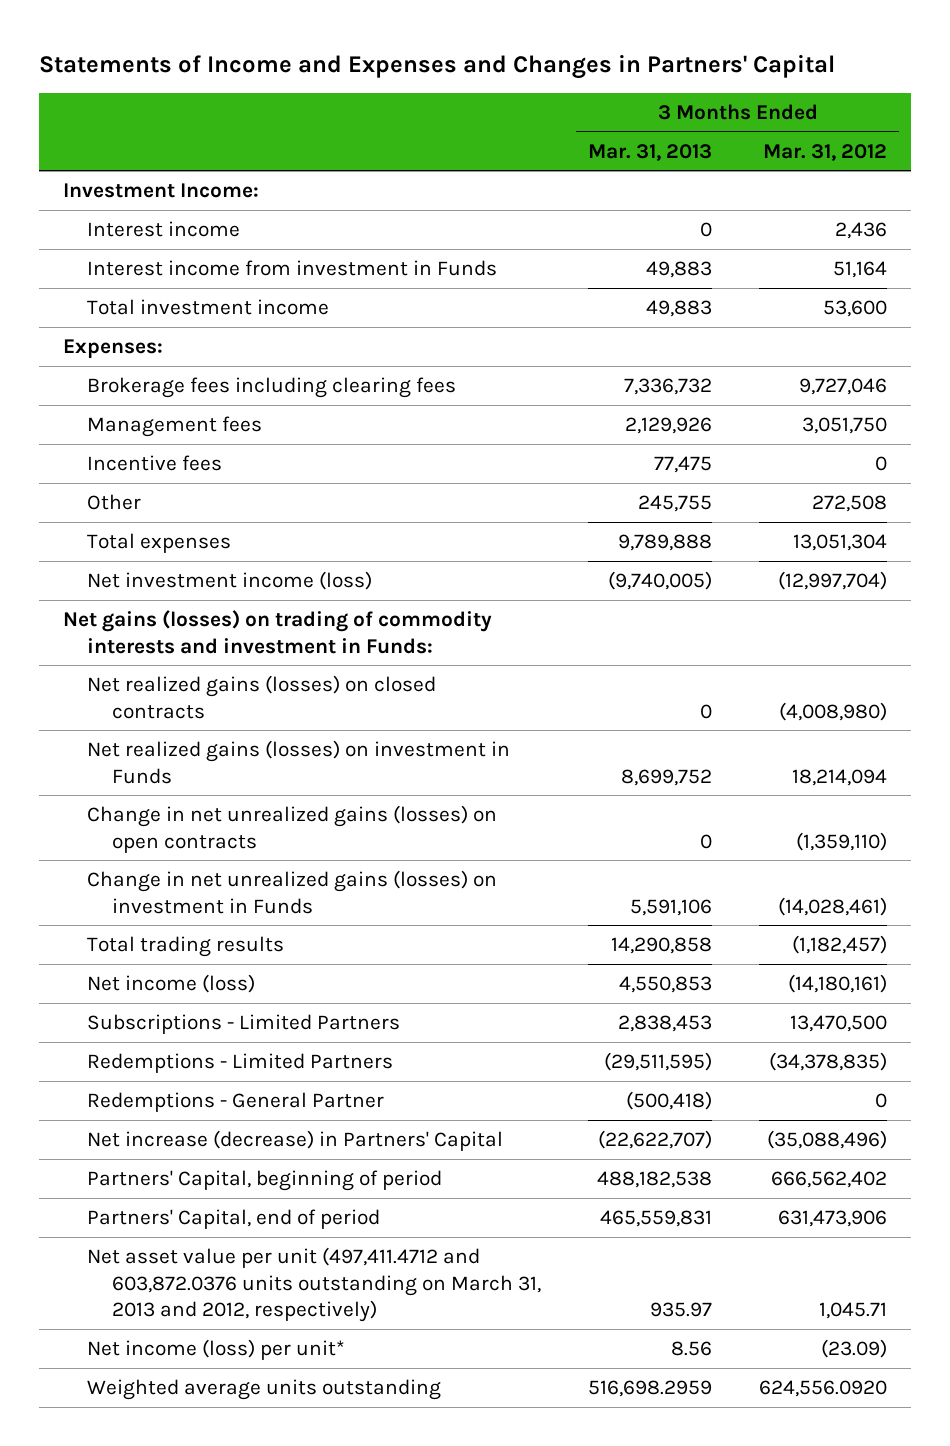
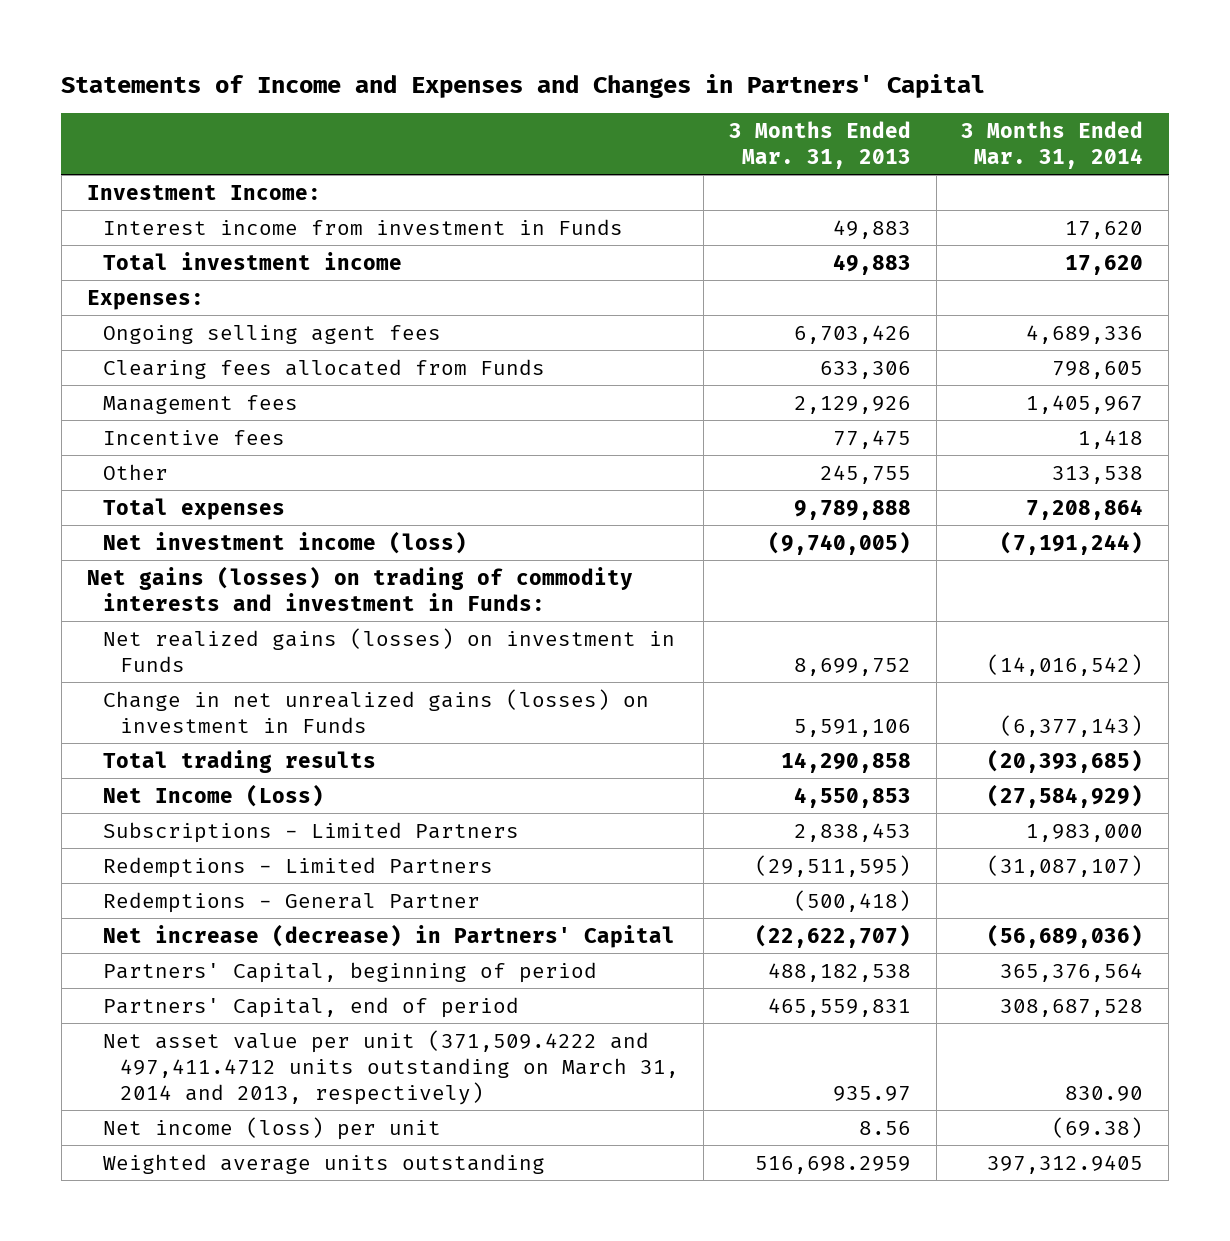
[763,143,888,161] Mar. 31, 2012 -> none
none -> [961,120,1144,169] 3 Months Ended Mar. 31, 2014
[87,221,241,238] Interest income -> none
[87,377,457,399] Brokerage fees including clearing fees -> none
none -> [103,324,442,344] Ongoing selling agent fees
none -> [103,358,546,379] Clearing fees allocated from Funds
[87,675,437,719] Net realized gains (losses) on closed contracts -> none
[87,805,498,853] Change in net unrealized gains (losses) on open contracts -> none
[87,974,256,994] Net income (loss) -> [103,783,325,807] Net Income (Loss)
[87,1247,541,1322] Net asset value per unit (497,411.4712 and 603,872.0376 units outstanding on March 31, 2013 and 2012, respectively) -> [103,1029,679,1105] Net asset value per unit (371,509.4222 and 497,411.4712 units outstanding on March 31, 2014 and 2013, respectively)
[87,1339,346,1361] Net income (loss) per unit* -> [103,1116,442,1140] Net income (loss) per unit

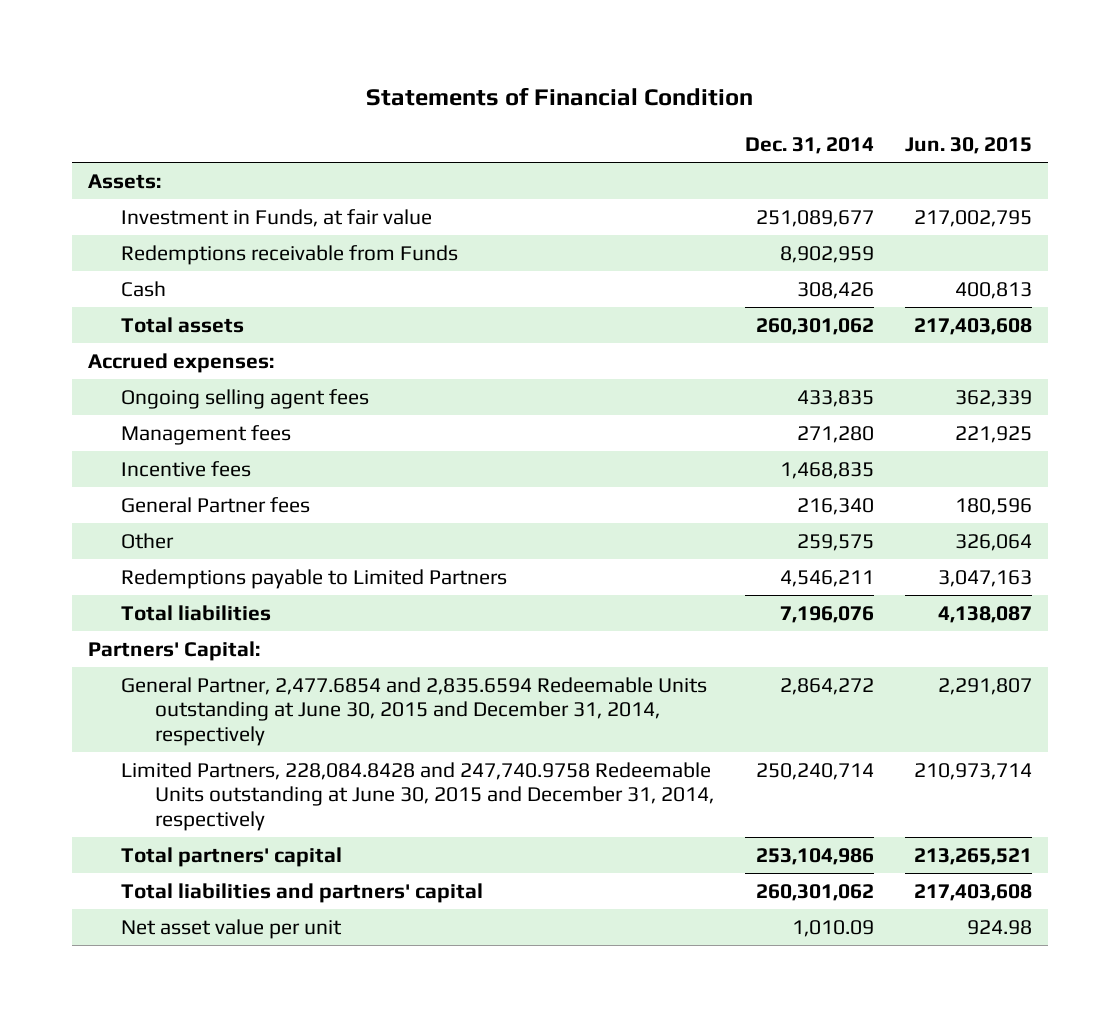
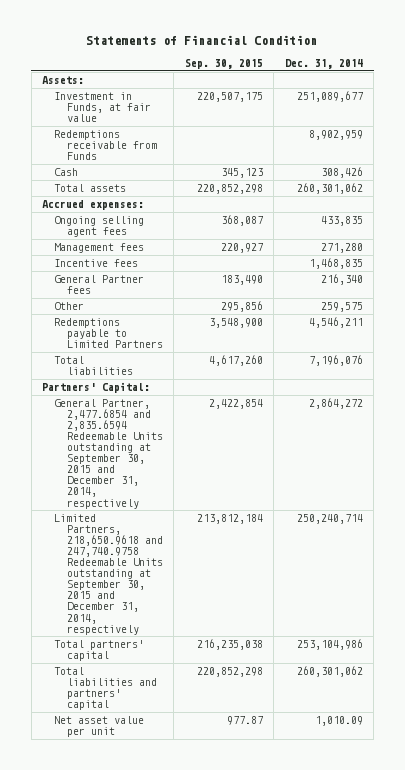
[905,136,1033,154] Jun. 30, 2015 -> none
none -> [184,58,263,69] Sep. 30, 2015
[121,677,708,746] General Partner, 2,477.6854 and 2,835.6594 Redeemable Units outstanding at June 30, 2015 and December 31, 2014, respectively -> [54,399,163,509] General Partner, 2,477.6854 and 2,835.6594 Redeemable Units outstanding at September 30, 2015 and December 31, 2014, respectively
[121,762,715,831] Limited Partners, 228,084.8428 and 247,740.9758 Redeemable Units outstanding at June 30, 2015 and December 31, 2014, respectively -> [54,514,163,635] Limited Partners, 218,650.9618 and 247,740.9758 Redeemable Units outstanding at September 30, 2015 and December 31, 2014, respectively

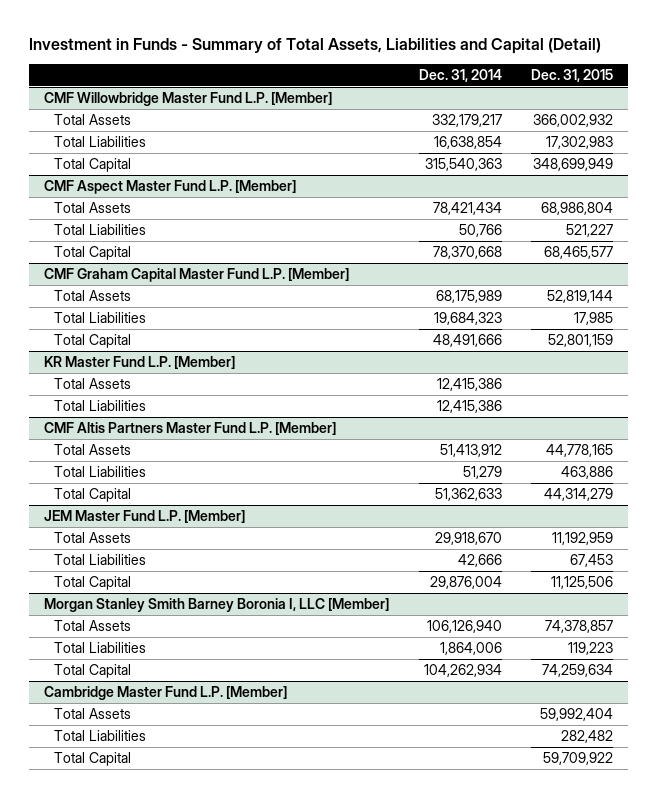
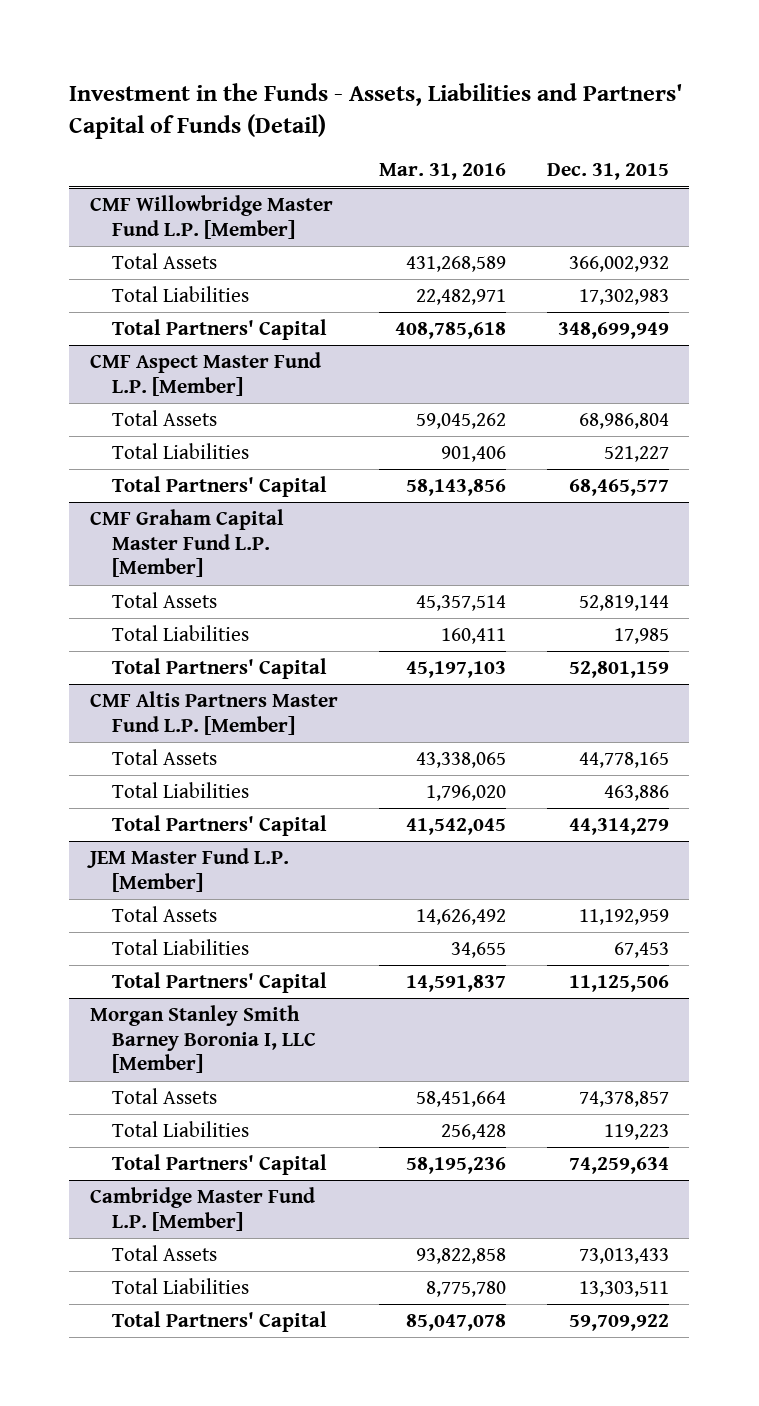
[29,38,602,55] Investment in Funds - Summary of Total Assets, Liabilities and Capital (Detail) -> [69,83,684,139] Investment in the Funds - Assets, Liabilities and Partners' Capital of Funds (Detail)
[418,69,502,83] Dec. 31, 2014 -> none
none -> [378,163,506,181] Mar. 31, 2016
[54,157,132,172] Total Capital -> [112,319,328,341] Total Partners' Capital
[54,245,132,260] Total Capital -> [112,476,328,498] Total Partners' Capital
[43,355,235,369] KR Master Fund L.P. [Member] -> none
[54,377,132,389] Total Assets -> none
[54,399,147,411] Total Liabilities -> none
[54,333,132,348] Total Capital -> [112,658,328,680] Total Partners' Capital
[54,487,132,502] Total Capital -> [112,815,328,837] Total Partners' Capital
[54,575,132,590] Total Capital -> [112,972,328,994] Total Partners' Capital
[54,663,132,678] Total Capital -> [112,1154,328,1176] Total Partners' Capital
[540,707,614,721] 59,992,404 -> [578,1248,669,1265] 73,013,433
[561,729,614,743] 282,482 -> [578,1281,669,1298] 13,303,511
[54,751,132,766] Total Capital -> [112,1311,328,1333] Total Partners' Capital

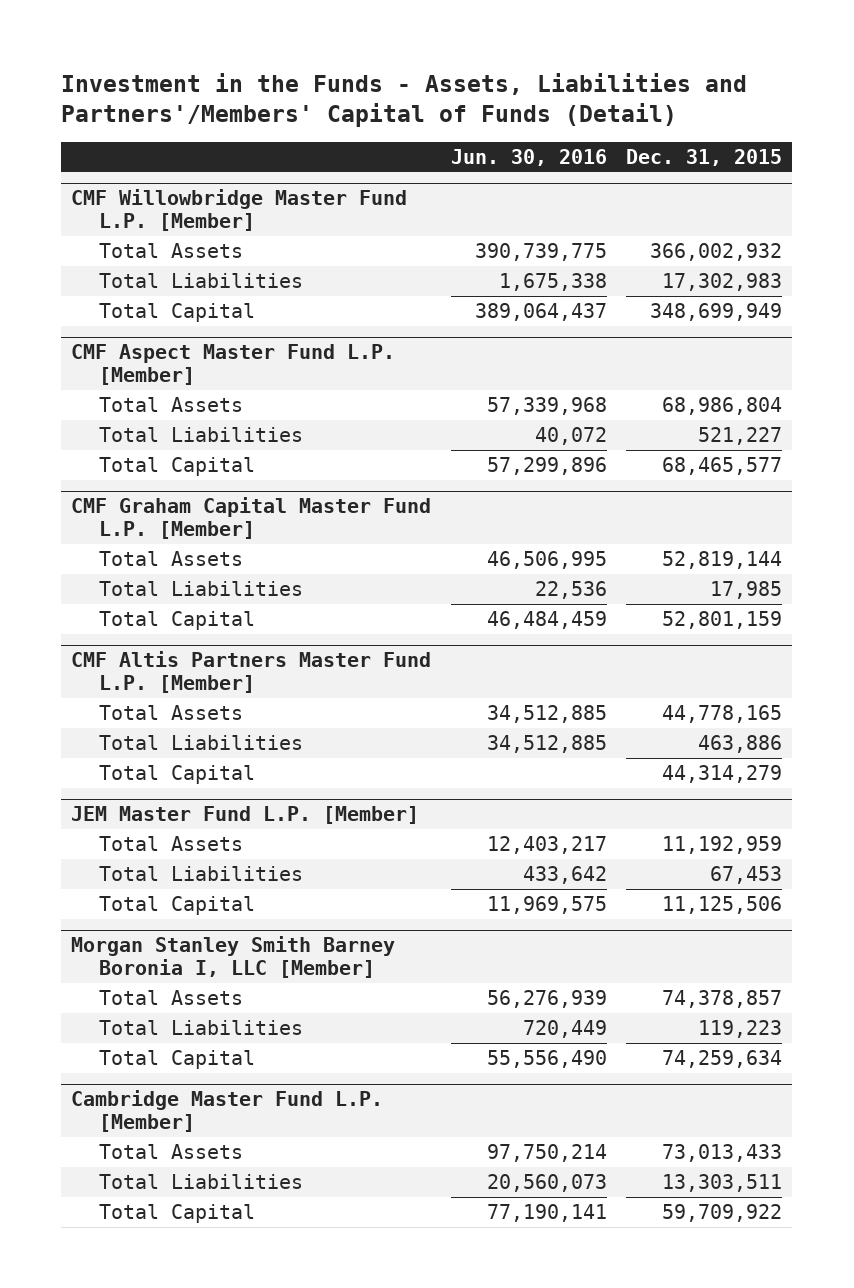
[69,83,684,139] Investment in the Funds - Assets, Liabilities and Partners' Capital of Funds (Detail) -> [61,72,748,128] Investment in the Funds - Assets, Liabilities and Partners'/Members' Capital of Funds (Detail)
[378,163,506,181] Mar. 31, 2016 -> none
none -> [450,148,607,166] Jun. 30, 2016
[112,319,328,341] Total Partners' Capital -> [99,302,256,322] Total Capital
[112,476,328,498] Total Partners' Capital -> [99,456,256,476] Total Capital
[112,658,328,680] Total Partners' Capital -> [99,610,256,630] Total Capital
[112,815,328,837] Total Partners' Capital -> [99,764,256,784] Total Capital
[112,972,328,994] Total Partners' Capital -> [99,895,256,915] Total Capital
[112,1154,328,1176] Total Partners' Capital -> [99,1049,256,1069] Total Capital
[112,1311,328,1333] Total Partners' Capital -> [99,1203,256,1223] Total Capital

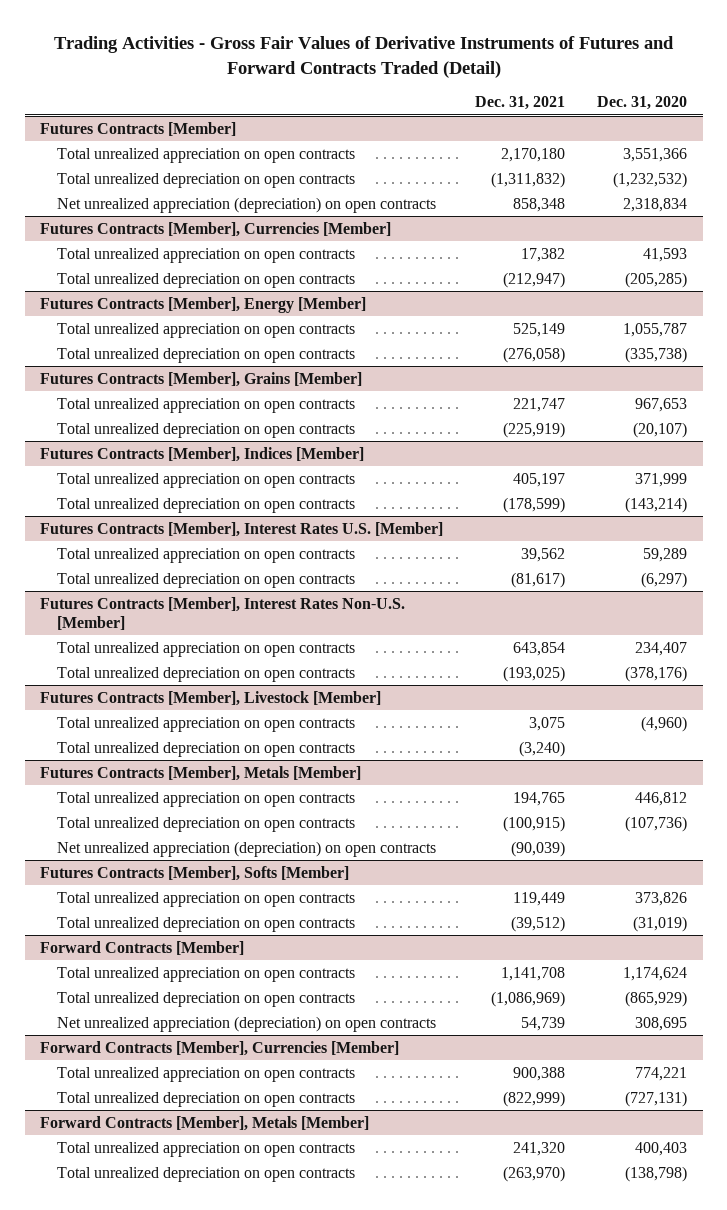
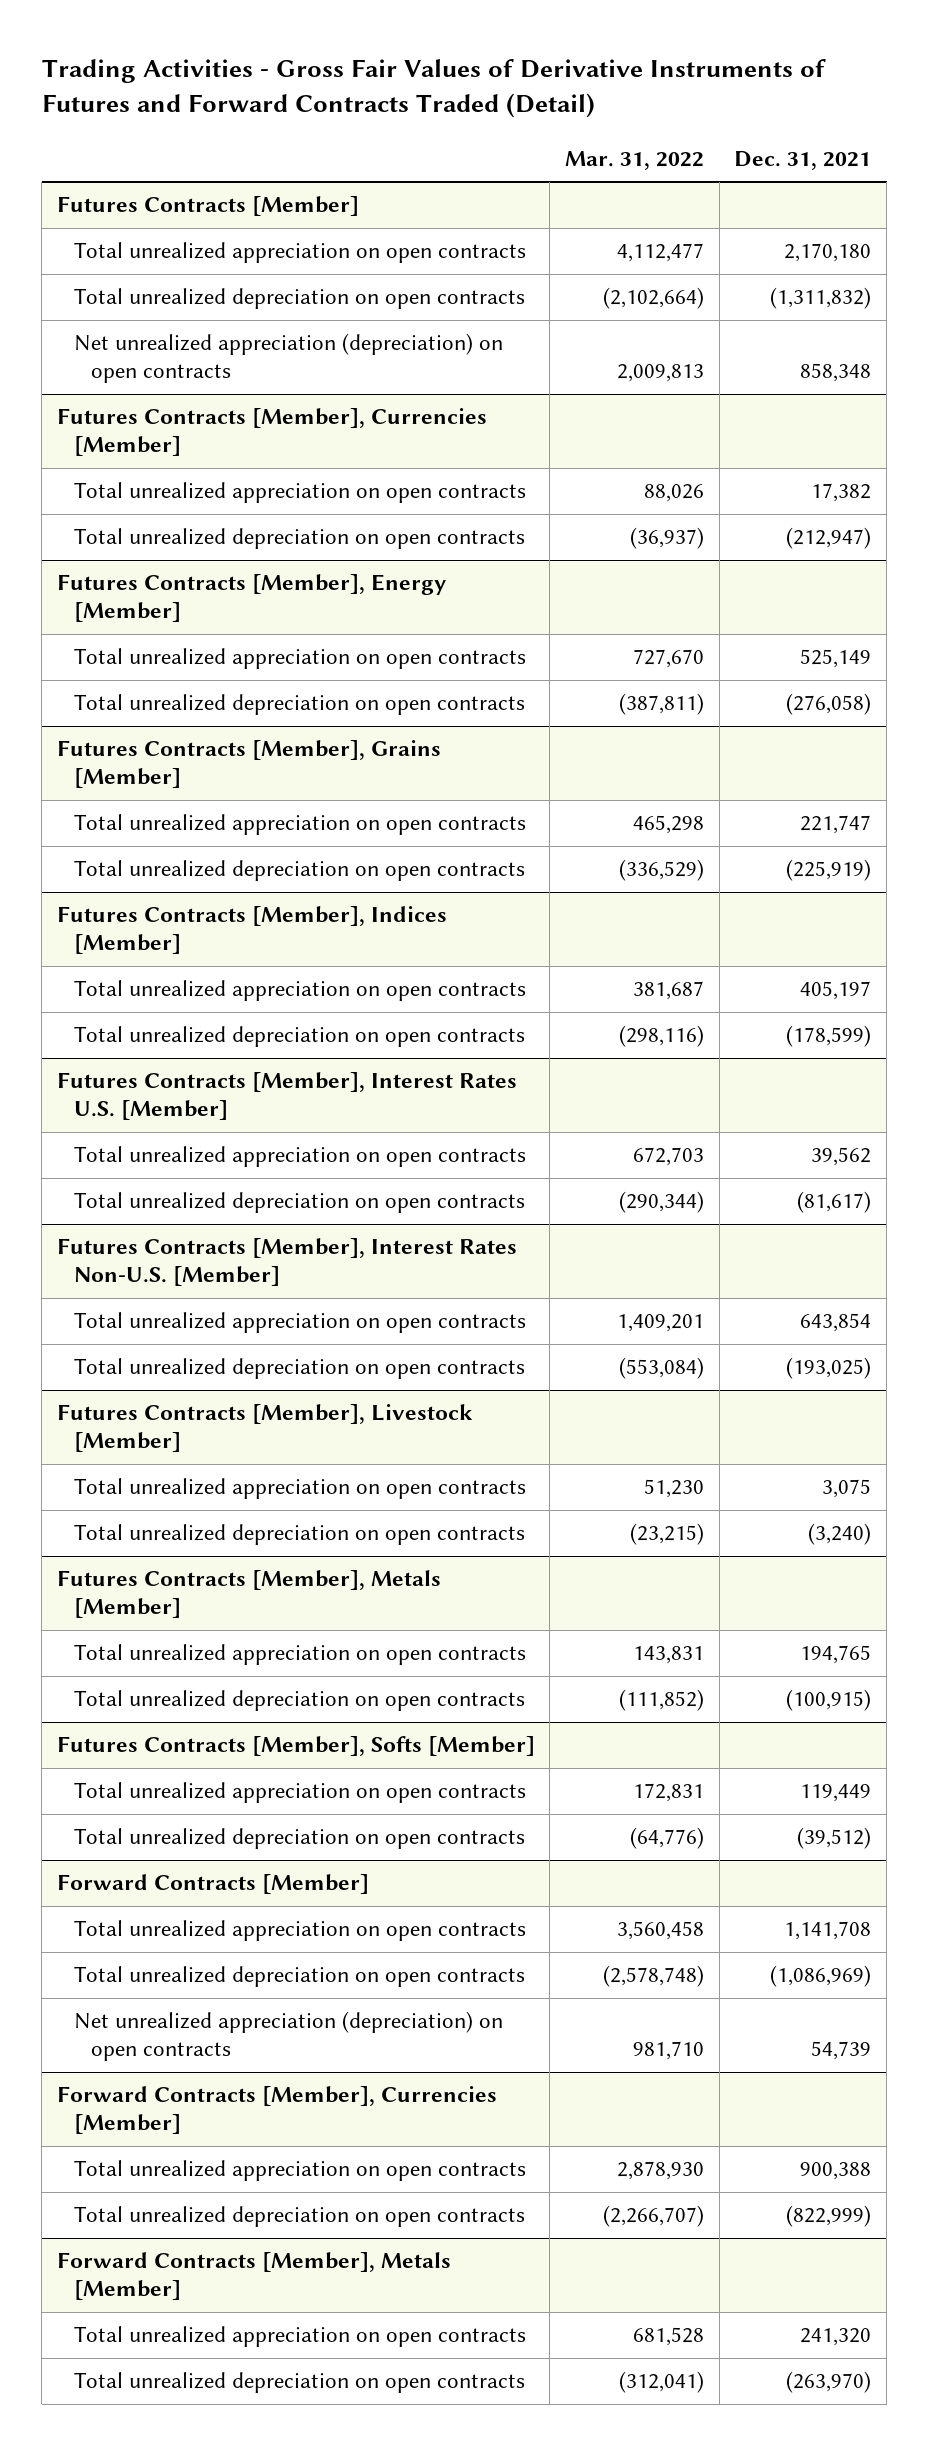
[596,96,687,111] Dec. 31, 2020 -> none
none -> [565,150,705,170] Mar. 31, 2022
[57,840,437,857] Net unrealized appreciation (depreciation) on open contracts -> none

